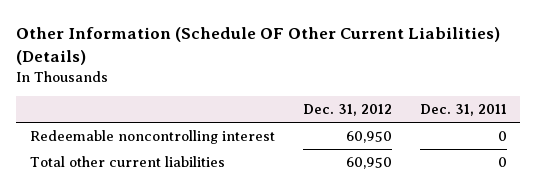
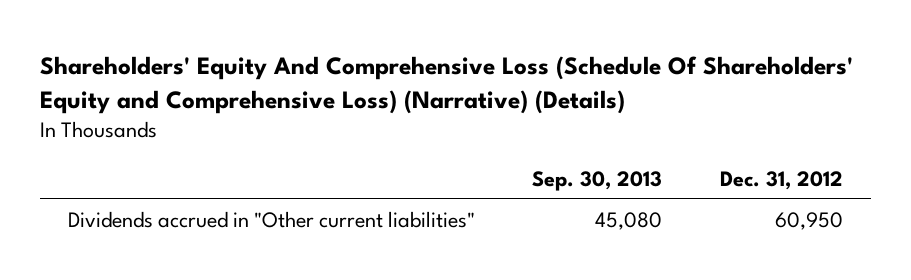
[16,27,501,65] Other Information (Schedule OF Other Current Liabilities) (Details) -> [39,55,853,114] Shareholders' Equity And Comprehensive Loss (Schedule Of Shareholders' Equity and Comprehensive Loss) (Narrative) (Details)
[419,104,507,117] Dec. 31, 2011 -> none
none -> [532,171,663,192] Sep. 30, 2013
[30,130,276,145] Redeemable noncontrolling interest -> none
[30,156,226,168] Total other current liabilities -> [68,211,476,229] Dividends accrued in "Other current liabilities"

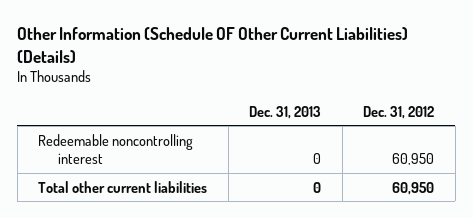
[39,55,853,114] Shareholders' Equity And Comprehensive Loss (Schedule Of Shareholders' Equity and Comprehensive Loss) (Narrative) (Details) -> [17,26,409,63] Other Information (Schedule OF Other Current Liabilities) (Details)
[532,171,663,192] Sep. 30, 2013 -> none
none -> [249,105,322,119] Dec. 31, 2013
none -> [38,133,194,165] Redeemable noncontrolling interest
[68,211,476,229] Dividends accrued in "Other current liabilities" -> [38,180,208,193] Total other current liabilities

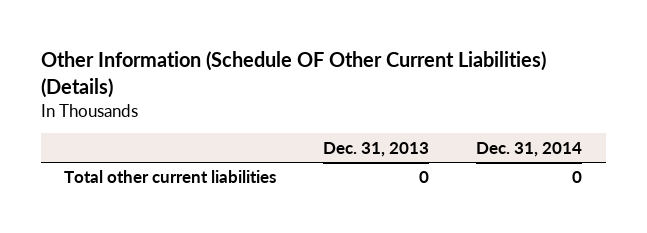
[363,105,435,119] Dec. 31, 2012 -> none
none -> [476,141,583,157] Dec. 31, 2014
[38,133,194,165] Redeemable noncontrolling interest -> none

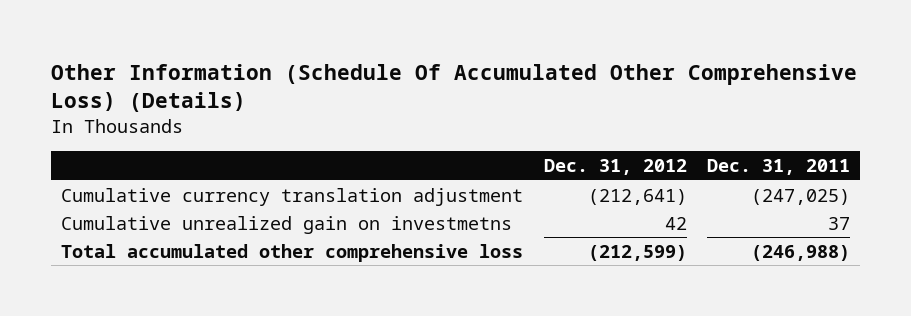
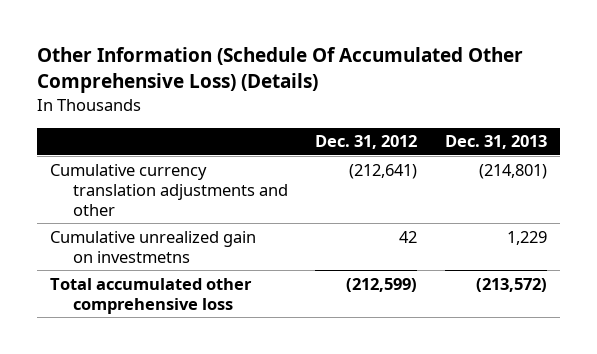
[706,159,850,176] Dec. 31, 2011 -> none
none -> [444,135,547,150] Dec. 31, 2013
[61,187,524,206] Cumulative currency translation adjustment -> [50,163,289,216] Cumulative currency translation adjustments and other

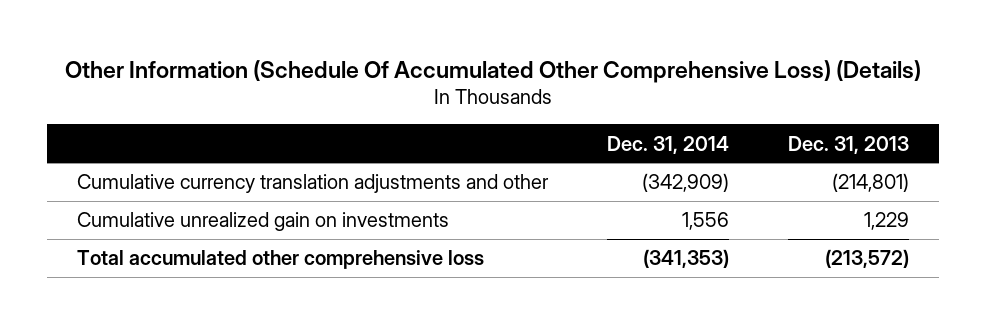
[315,135,418,150] Dec. 31, 2012 -> none
none -> [607,135,730,154] Dec. 31, 2014
[50,230,257,263] Cumulative unrealized gain on investmetns -> [76,212,449,232] Cumulative unrealized gain on investments

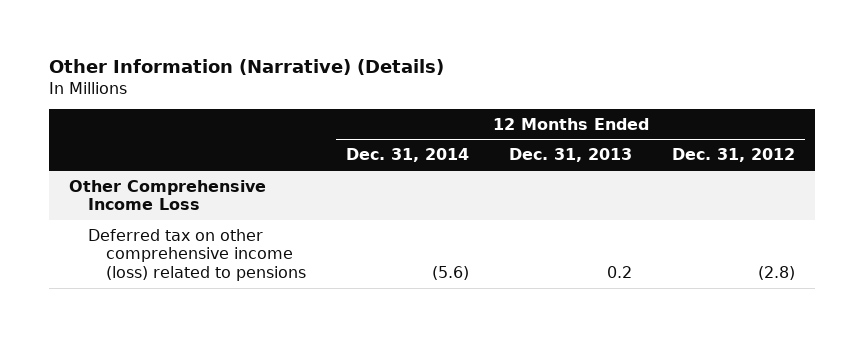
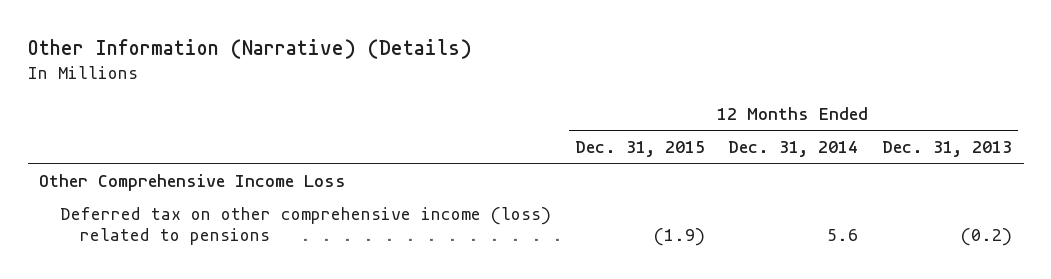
[672,148,796,163] Dec. 31, 2012 -> none
none -> [574,140,705,157] Dec. 31, 2015
[432,266,470,281] (5.6) -> [827,228,859,241] 5.6
[607,266,633,279] 0.2 -> [960,227,1012,246] (0.2)

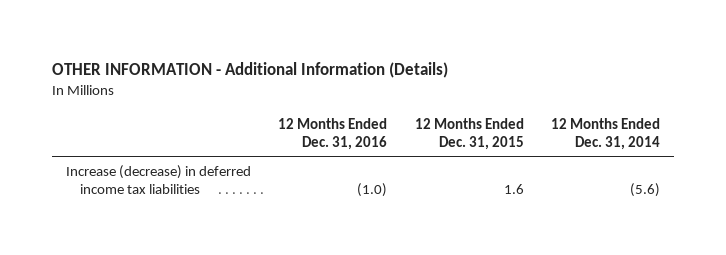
[27,39,472,60] Other Information (Narrative) (Details) -> [52,62,449,79] OTHER INFORMATION - Additional Information (Details)
[881,140,1012,157] Dec. 31, 2013 -> none
none -> [278,117,388,151] 12 Months Ended Dec. 31, 2016
[39,173,347,191] Other Comprehensive Income Loss -> none
[59,206,551,245] Deferred tax on other comprehensive income (loss) related to pensions -> [65,164,251,195] Increase (decrease) in deferred income tax liabilities
[653,227,705,246] (1.9) -> [503,184,524,195] 1.6
[827,228,859,241] 5.6 -> [630,183,661,198] (5.6)

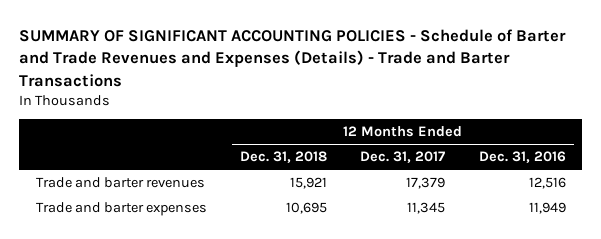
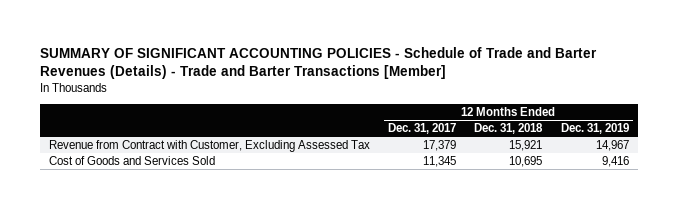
[19,29,567,87] SUMMARY OF SIGNIFICANT ACCOUNTING POLICIES - Schedule of Barter and Trade Revenues and Expenses (Details) - Trade and Barter Transactions -> [39,46,597,80] SUMMARY OF SIGNIFICANT ACCOUNTING POLICIES - Schedule of Trade and Barter Revenues (Details) - Trade and Barter Transactions [Member]
[478,151,566,164] Dec. 31, 2016 -> none
none -> [560,123,629,135] Dec. 31, 2019
[35,177,205,189] Trade and barter revenues -> [48,140,370,153] Revenue from Contract with Customer, Excluding Assessed Tax
[35,202,207,217] Trade and barter expenses -> [48,156,215,166] Cost of Goods and Services Sold

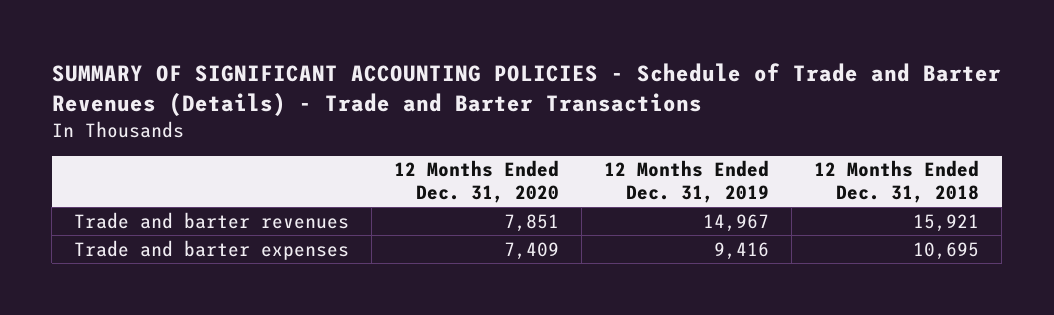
[39,46,597,80] SUMMARY OF SIGNIFICANT ACCOUNTING POLICIES - Schedule of Trade and Barter Revenues (Details) - Trade and Barter Transactions [Member] -> [51,63,1001,116] SUMMARY OF SIGNIFICANT ACCOUNTING POLICIES - Schedule of Trade and Barter Revenues (Details) - Trade and Barter Transactions
[388,123,457,135] Dec. 31, 2017 -> none
none -> [394,160,560,203] 12 Months Ended Dec. 31, 2020
[48,140,370,153] Revenue from Contract with Customer, Excluding Assessed Tax -> [74,211,350,229] Trade and barter revenues
[48,156,215,166] Cost of Goods and Services Sold -> [74,239,350,260] Trade and barter expenses

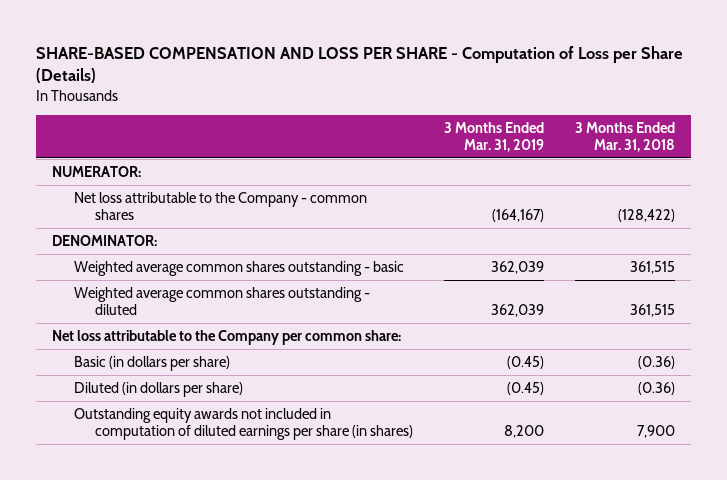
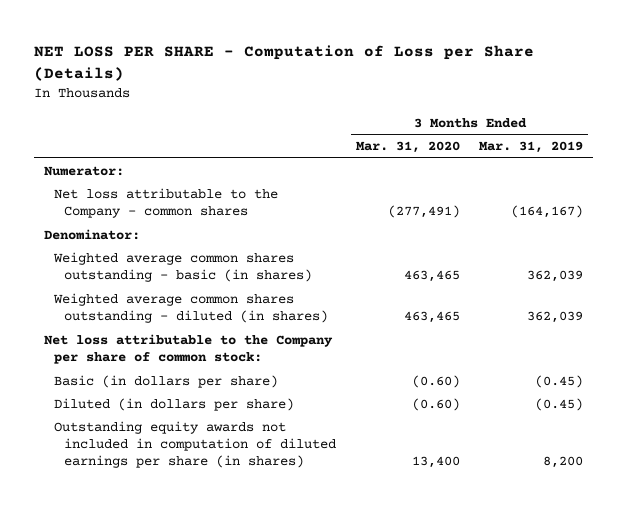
[36,45,684,84] SHARE-BASED COMPENSATION AND LOSS PER SHARE - Computation of Loss per Share (Details) -> [33,44,534,81] NET LOSS PER SHARE - Computation of Loss per Share (Details)
[575,121,676,153] 3 Months Ended Mar. 31, 2018 -> none
none -> [355,140,460,153] Mar. 31, 2020
[51,165,141,177] NUMERATOR: -> [43,165,124,176] Numerator:
[51,234,157,246] DENOMINATOR: -> [43,228,140,240] Denominator:
[73,260,404,276] Weighted average common shares outstanding - basic -> [52,251,313,282] Weighted average common shares outstanding - basic (in shares)
[73,286,370,316] Weighted average common shares outstanding - diluted -> [52,292,329,323] Weighted average common shares outstanding - diluted (in shares)
[51,329,401,345] Net loss attributable to the Company per common share: -> [43,333,333,364] Net loss attributable to the Company per share of common stock:

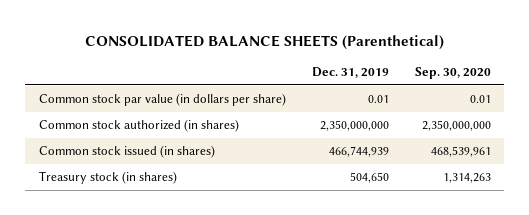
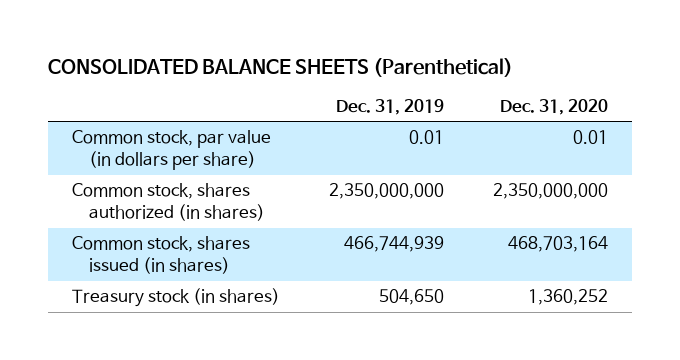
[414,67,491,80] Sep. 30, 2020 -> none
none -> [499,99,608,116] Dec. 31, 2020
[38,93,286,107] Common stock par value (in dollars per share) -> [72,130,272,171] Common stock, par value (in dollars per share)
[38,119,239,133] Common stock authorized (in shares) -> [72,183,265,222] Common stock, shares authorized (in shares)
[38,145,215,159] Common stock issued (in shares) -> [72,236,251,275] Common stock, shares issued (in shares)

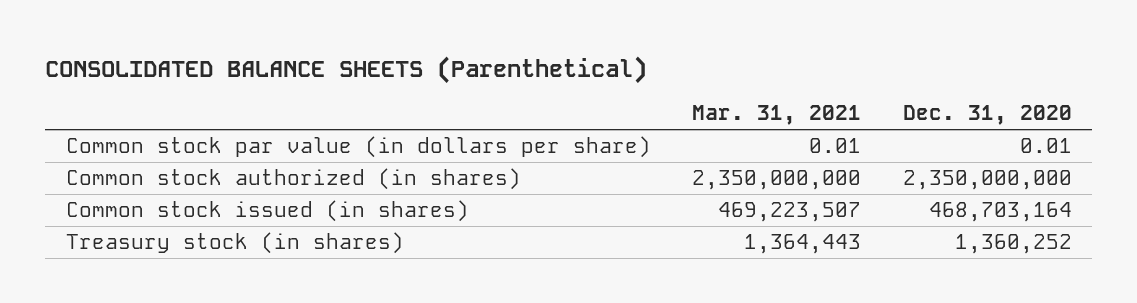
[335,99,444,116] Dec. 31, 2019 -> none
none -> [692,105,862,126] Mar. 31, 2021
[72,130,272,171] Common stock, par value (in dollars per share) -> [65,136,651,159] Common stock par value (in dollars per share)
[72,183,265,222] Common stock, shares authorized (in shares) -> [65,168,521,191] Common stock authorized (in shares)
[72,236,251,275] Common stock, shares issued (in shares) -> [65,200,469,223] Common stock issued (in shares)

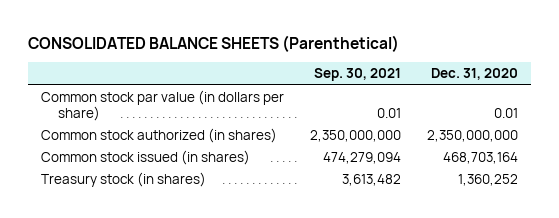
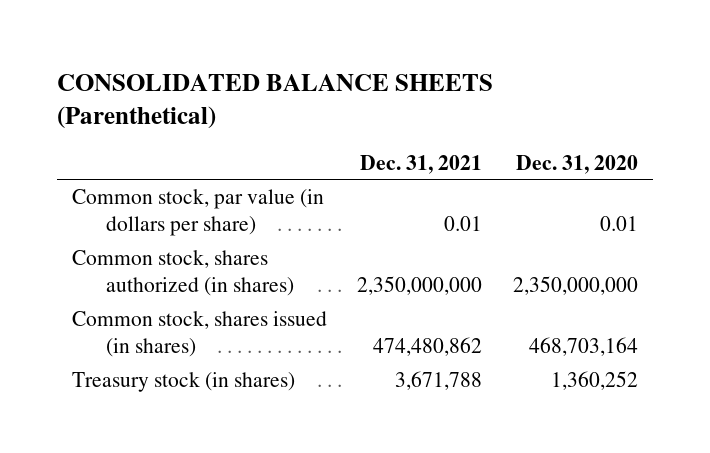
[314,68,402,82] Sep. 30, 2021 -> none
none -> [360,154,483,174] Dec. 31, 2021
[40,90,284,121] Common stock par value (in dollars per share) -> [72,188,325,237] Common stock, par value (in dollars per share)
[40,128,277,144] Common stock authorized (in shares) -> [72,249,295,297] Common stock, shares authorized (in shares)
[40,150,250,166] Common stock issued (in shares) -> [72,310,328,358] Common stock, shares issued (in shares)

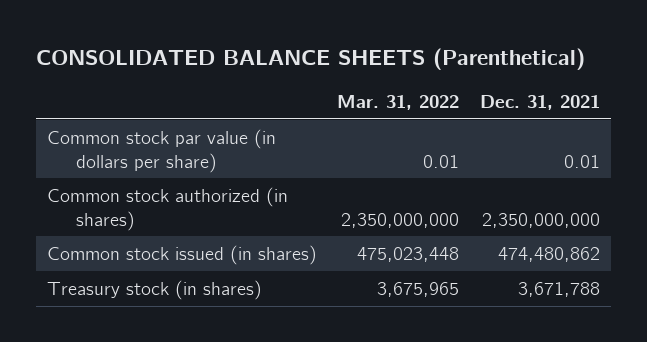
[515,154,638,174] Dec. 31, 2020 -> none
none -> [337,95,460,111] Mar. 31, 2022
[72,188,325,237] Common stock, par value (in dollars per share) -> [46,128,276,173] Common stock par value (in dollars per share)
[72,249,295,297] Common stock, shares authorized (in shares) -> [46,186,288,231] Common stock authorized (in shares)
[72,310,328,358] Common stock, shares issued (in shares) -> [46,244,317,265] Common stock issued (in shares)

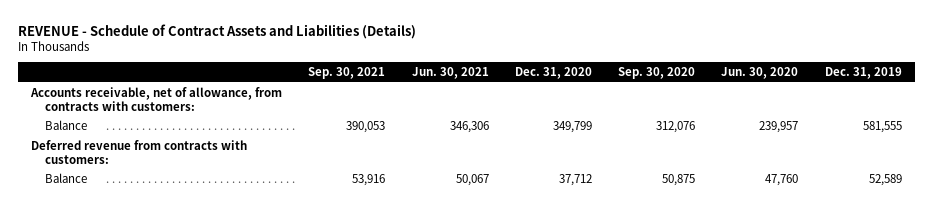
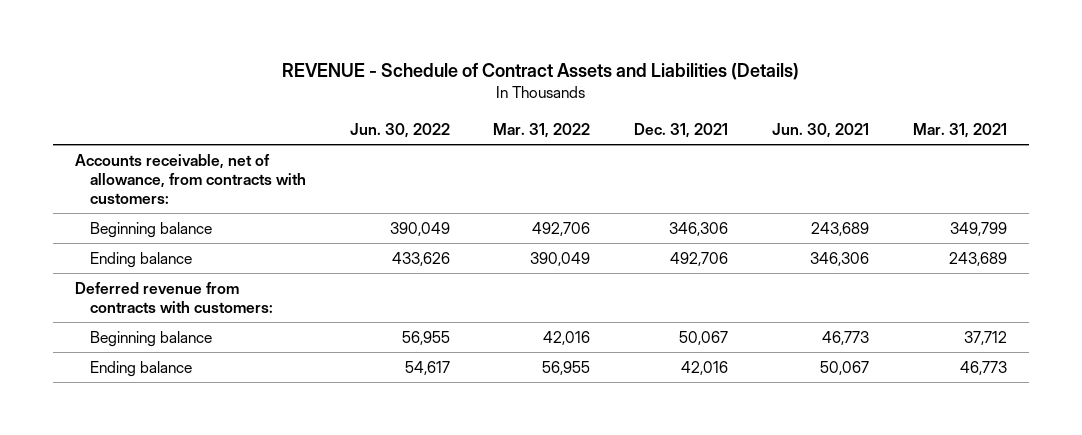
[308,67,386,80] Sep. 30, 2021 -> none
[514,67,592,80] Dec. 31, 2020 -> none
[618,67,696,80] Sep. 30, 2020 -> none
[721,67,799,80] Jun. 30, 2020 -> none
[824,67,902,80] Dec. 31, 2019 -> none
none -> [349,122,450,138] Jun. 30, 2022
none -> [493,122,591,138] Mar. 31, 2022
none -> [634,122,729,138] Dec. 31, 2021
none -> [912,122,1007,138] Mar. 31, 2021
[44,119,87,130] Balance -> [89,221,212,238] Beginning balance
[449,120,489,133] 346,306 -> [810,221,869,236] 243,689
none -> [89,251,192,268] Ending balance
[44,172,87,183] Balance -> [89,330,212,347] Beginning balance
[455,173,489,186] 50,067 -> [821,330,869,345] 46,773
none -> [89,360,192,377] Ending balance

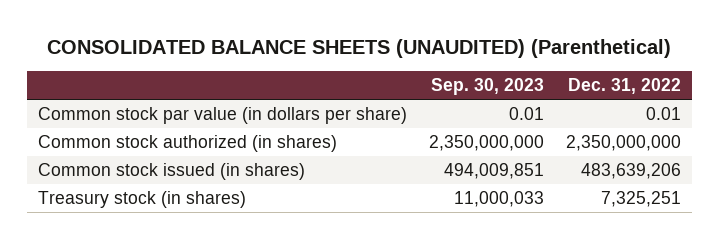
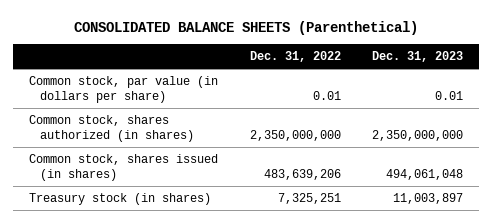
[47,38,672,58] CONSOLIDATED BALANCE SHEETS (UNAUDITED) (Parenthetical) -> [74,21,419,36] CONSOLIDATED BALANCE SHEETS (Parenthetical)
[430,78,544,96] Sep. 30, 2023 -> none
none -> [372,51,464,63] Dec. 31, 2023
[37,106,407,124] Common stock par value (in dollars per share) -> [29,75,219,103] Common stock, par value (in dollars per share)
[37,134,337,152] Common stock authorized (in shares) -> [29,114,195,142] Common stock, shares authorized (in shares)
[37,162,305,180] Common stock issued (in shares) -> [29,153,219,181] Common stock, shares issued (in shares)

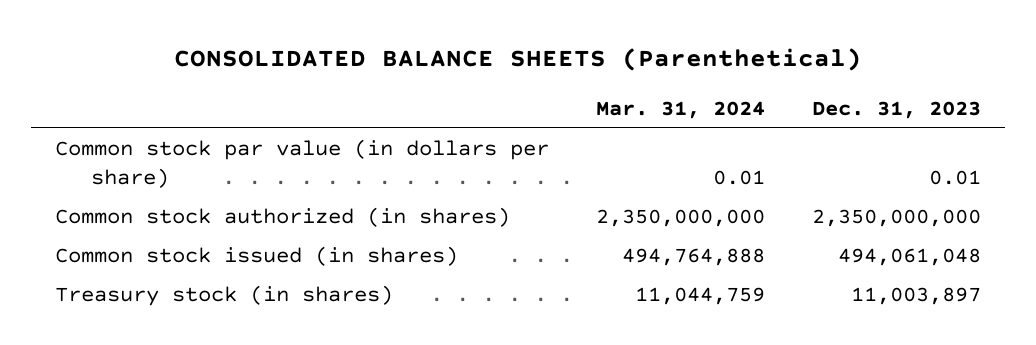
[249,51,341,63] Dec. 31, 2022 -> none
none -> [596,101,766,120] Mar. 31, 2024
[29,75,219,103] Common stock, par value (in dollars per share) -> [54,139,549,188] Common stock par value (in dollars per share)
[29,114,195,142] Common stock, shares authorized (in shares) -> [54,207,510,228] Common stock authorized (in shares)
[29,153,219,181] Common stock, shares issued (in shares) -> [54,246,458,267] Common stock issued (in shares)

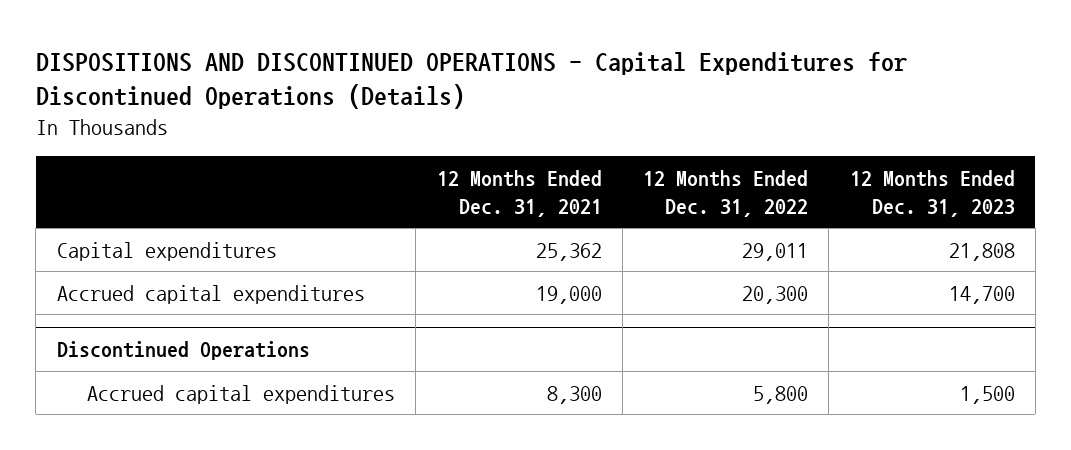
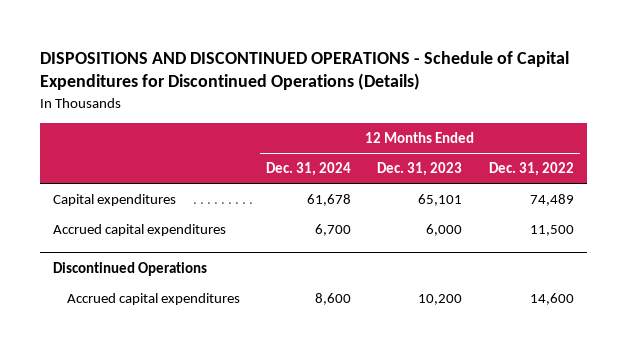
[35,52,907,110] DISPOSITIONS AND DISCONTINUED OPERATIONS - Capital Expenditures for Discontinued Operations (Details) -> [40,50,570,91] DISPOSITIONS AND DISCONTINUED OPERATIONS - Schedule of Capital Expenditures for Discontinued Operations (Details)
[436,169,602,217] 12 Months Ended Dec. 31, 2021 -> none
none -> [266,162,352,177] Dec. 31, 2024
[742,242,809,261] 29,011 -> [529,193,574,206] 74,489
[948,242,1015,261] 21,808 -> [418,193,463,206] 65,101
[742,285,809,304] 20,300 -> [529,224,574,236] 11,500
[948,285,1015,304] 14,700 -> [426,223,463,236] 6,000
[753,385,809,404] 5,800 -> [529,292,574,305] 14,600
[959,385,1015,404] 1,500 -> [418,293,463,305] 10,200

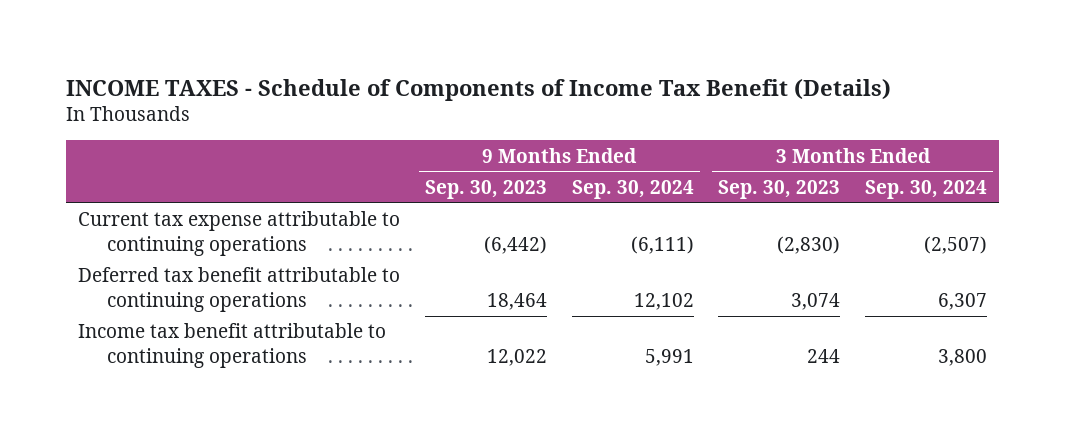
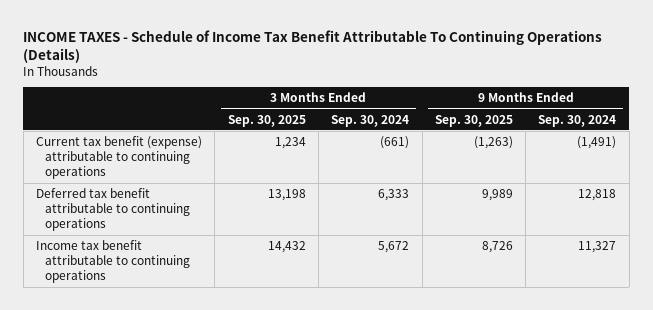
[65,78,891,101] INCOME TAXES - Schedule of Components of Income Tax Benefit (Details) -> [23,29,603,63] INCOME TAXES - Schedule of Income Tax Benefit Attributable To Continuing Operations (Details)
[424,179,547,199] Sep. 30, 2023 -> none
[718,179,841,199] Sep. 30, 2023 -> none
none -> [227,114,306,127] Sep. 30, 2025
none -> [434,114,513,127] Sep. 30, 2025
[78,211,401,256] Current tax expense attributable to continuing operations -> [36,135,203,180] Current tax benefit (expense) attributable to continuing operations
[630,235,694,254] (6,111) -> [577,135,617,149] (1,491)
[924,235,988,254] (2,507) -> [380,135,410,149] (661)
[633,292,694,310] 12,102 -> [578,188,617,201] 12,818
[938,292,988,310] 6,307 -> [378,188,410,201] 6,333
[644,348,694,366] 5,991 -> [578,240,617,253] 11,327
[938,348,988,366] 3,800 -> [378,240,410,253] 5,672

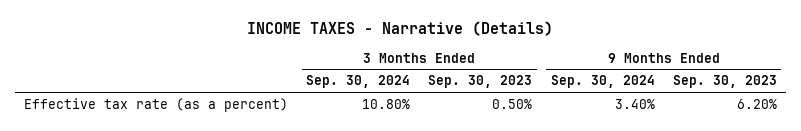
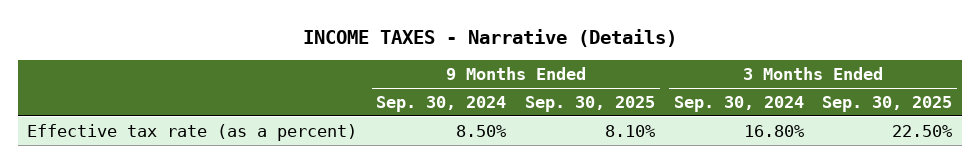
[428,75,533,89] Sep. 30, 2023 -> none
[672,75,777,89] Sep. 30, 2023 -> none
none -> [524,96,655,113] Sep. 30, 2025
none -> [822,96,953,113] Sep. 30, 2025
[362,98,411,109] 10.80% -> [743,124,804,137] 16.80%
[614,98,655,109] 3.40% -> [456,124,507,137] 8.50%

